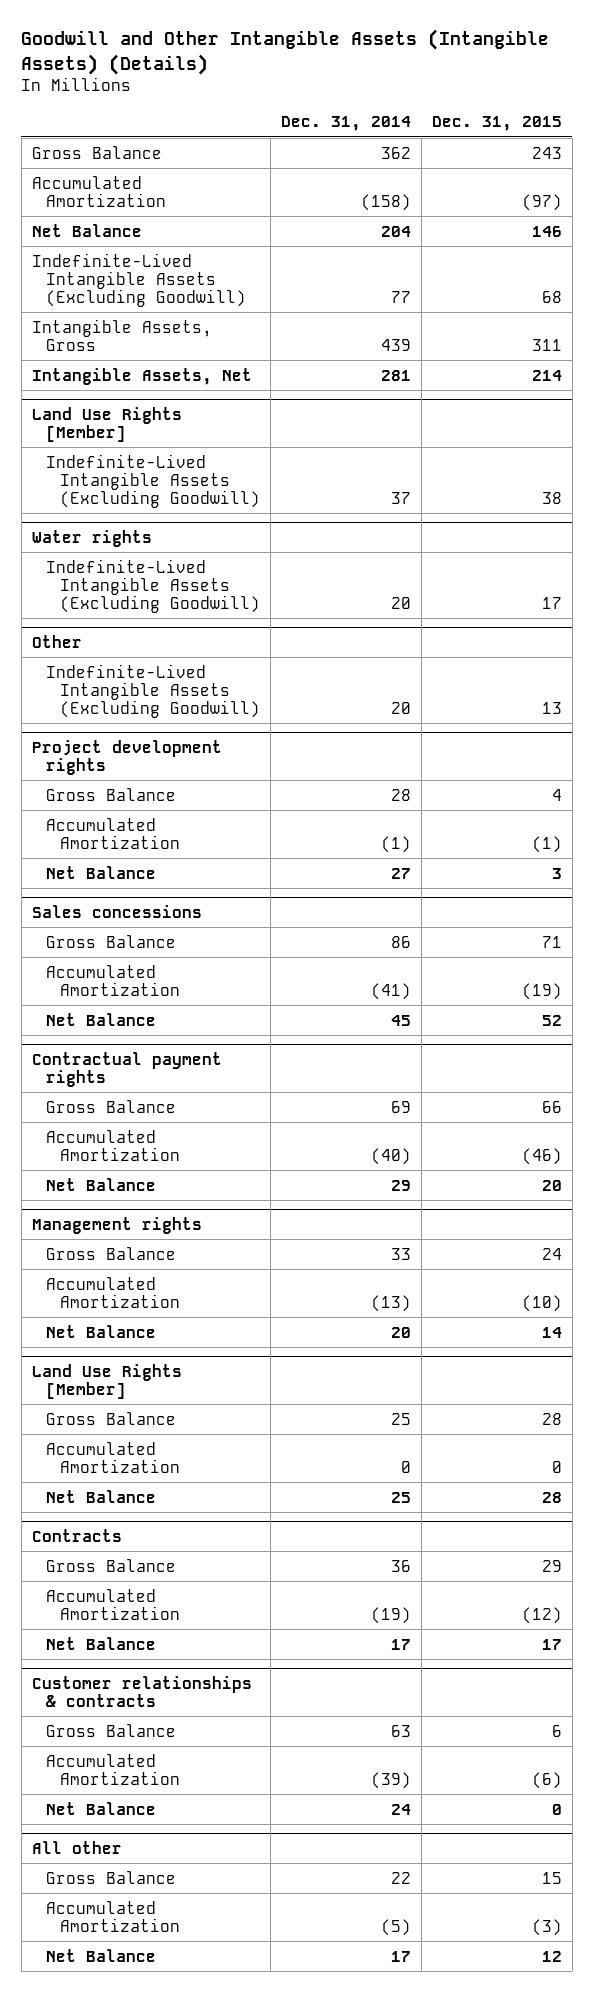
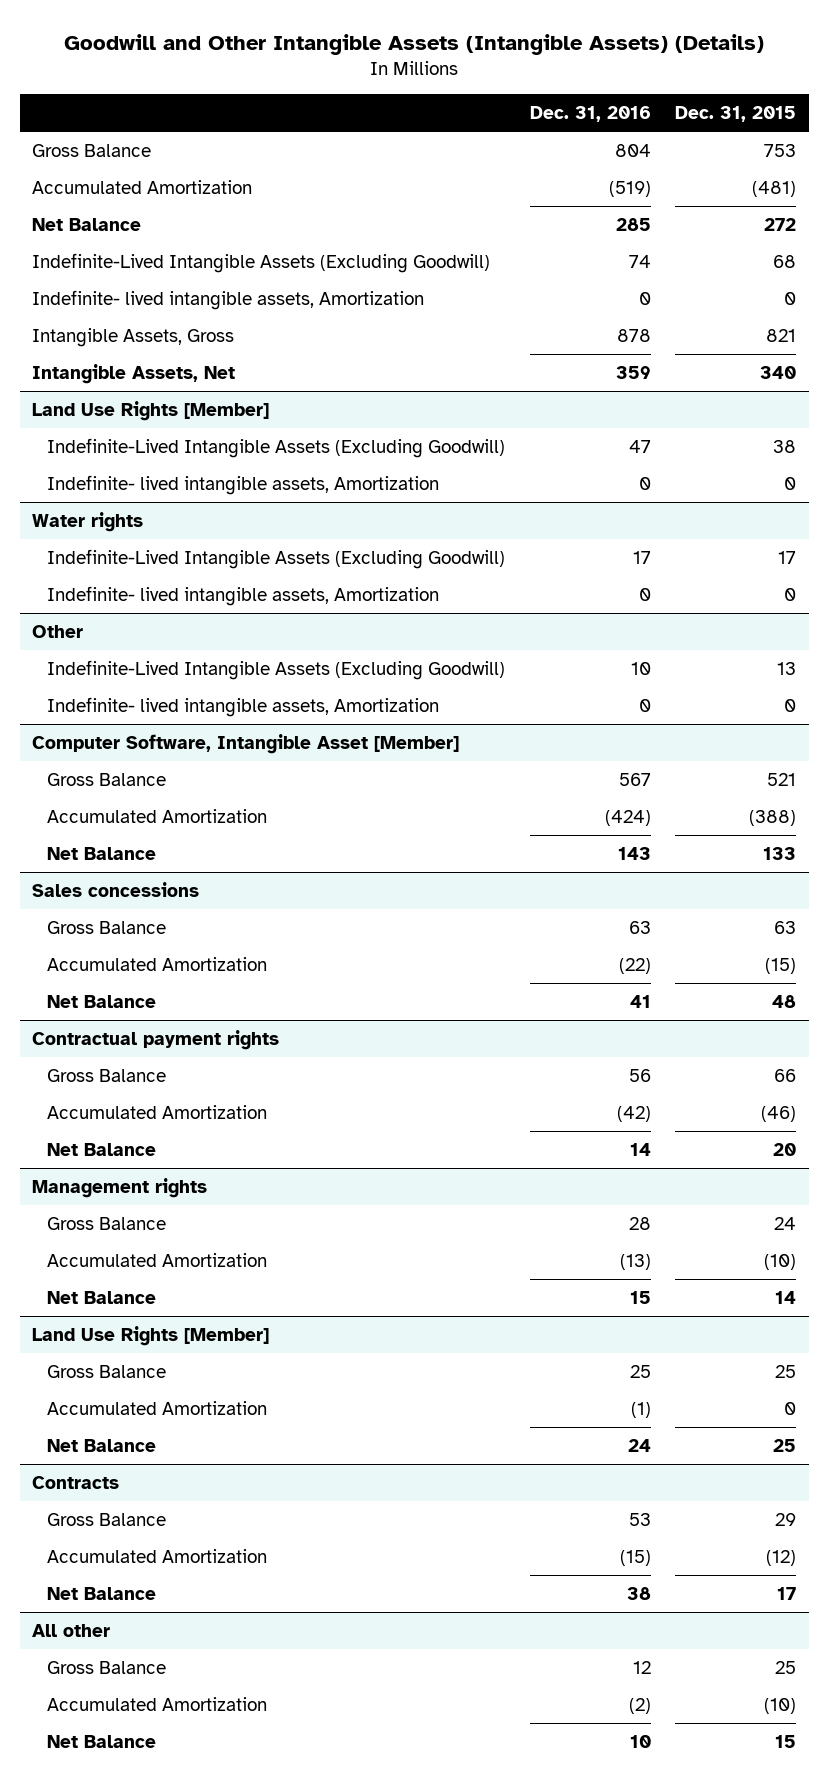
[280,116,411,132] Dec. 31, 2014 -> none
none -> [529,106,651,123] Dec. 31, 2016
[531,146,562,159] 243 -> [764,143,797,157] 753
[521,193,562,211] (97) -> [752,180,797,197] (481)
[531,225,562,237] 146 -> [764,217,797,231] 272
none -> [32,289,425,310] Indefinite- lived intangible assets, Amortization
[531,338,562,351] 311 -> [766,328,797,342] 821
[531,369,562,381] 214 -> [760,365,797,379] 340
none -> [46,474,439,495] Indefinite- lived intangible assets, Amortization
none -> [46,585,439,606] Indefinite- lived intangible assets, Amortization
[31,739,222,775] Project development rights -> none
none -> [46,696,439,717] Indefinite- lived intangible assets, Amortization
none -> [32,733,460,754] Computer Software, Intangible Asset [Member]
[551,788,562,801] 4 -> [767,772,797,786] 521
[531,835,562,853] (1) -> [749,809,797,826] (388)
[551,867,562,879] 3 -> [763,846,797,860] 133
[541,935,562,948] 71 -> [774,920,797,934] 63
[521,982,562,1000] (19) -> [765,957,797,974] (15)
[541,1014,562,1026] 52 -> [772,994,797,1008] 48
[541,1412,562,1425] 28 -> [775,1364,797,1378] 25
[541,1491,562,1503] 28 -> [773,1438,797,1452] 25
[31,1675,252,1707] Customer relationships & contracts -> none
[45,1723,176,1737] Gross Balance -> none
[45,1753,181,1785] Accumulated Amortization -> none
[45,1801,156,1815] Net Balance -> none
[541,1871,562,1884] 15 -> [775,1660,797,1674] 25
[531,1918,562,1936] (3) -> [764,1697,797,1714] (10)
[541,1950,562,1962] 12 -> [775,1734,797,1748] 15

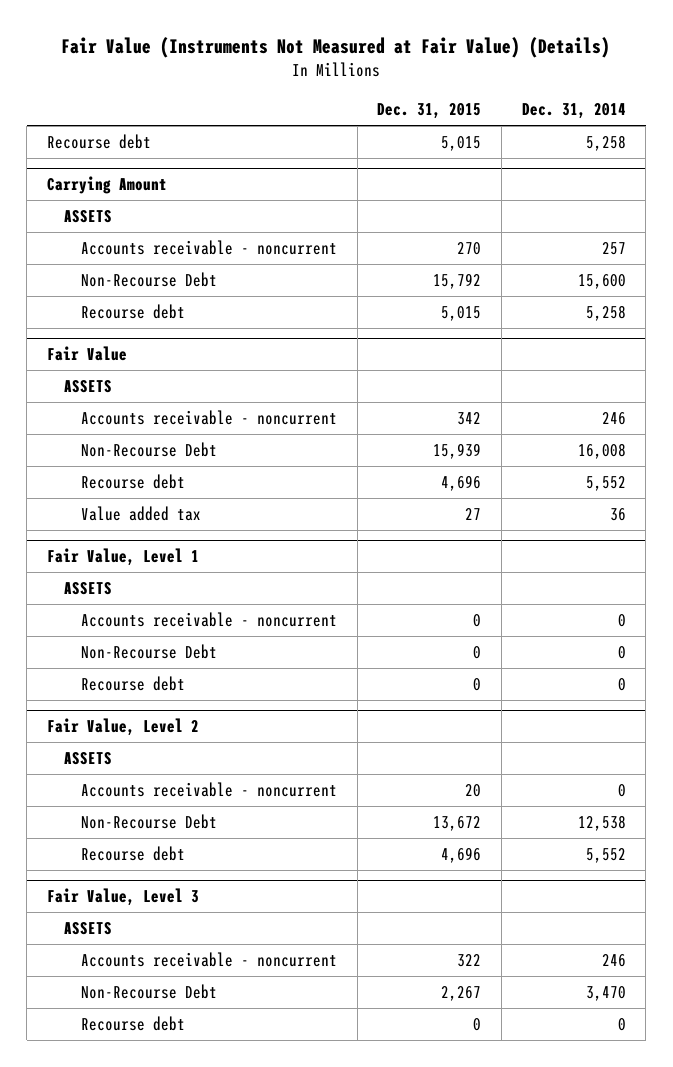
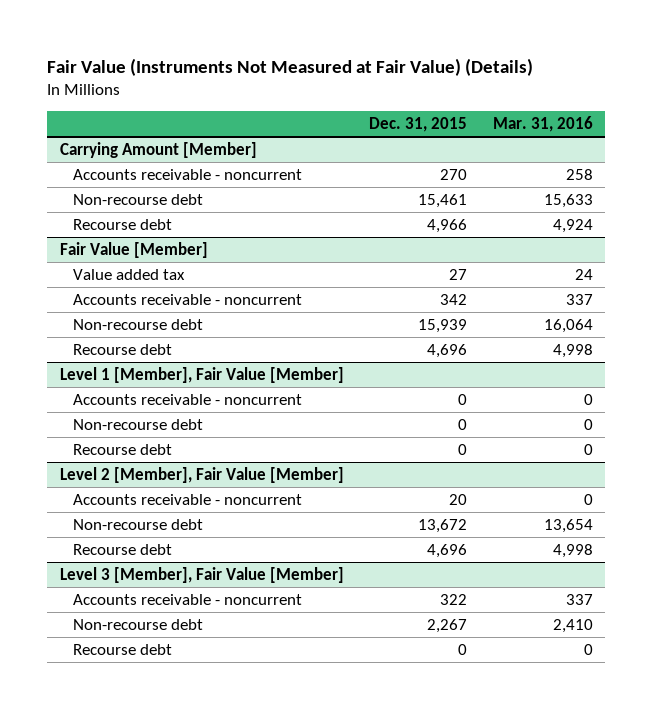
[521,103,626,120] Dec. 31, 2014 -> none
none -> [492,116,593,133] Mar. 31, 2016
[47,133,152,149] Recourse debt -> none
[64,209,113,223] ASSETS -> none
[47,175,168,194] Carrying Amount -> [59,141,257,158] Carrying Amount [Member]
[64,379,113,393] ASSETS -> none
[81,271,218,287] Non-Recourse Debt -> [72,193,203,205] Non-recourse debt
[433,272,482,289] 15,792 -> [418,193,468,208] 15,461
[441,305,482,321] 5,015 -> [427,218,468,233] 4,966
[47,345,128,361] Fair Value -> [59,241,208,258] Fair Value [Member]
none -> [72,268,185,280] Value added tax
[81,441,218,457] Non-Recourse Debt -> [72,318,203,330] Non-recourse debt
[81,505,202,521] Value added tax -> none
[64,581,113,595] ASSETS -> none
[47,547,200,566] Fair Value, Level 1 -> [59,366,344,383] Level 1 [Member], Fair Value [Member]
[81,643,218,659] Non-Recourse Debt -> [72,418,203,430] Non-recourse debt
[64,751,113,765] ASSETS -> none
[47,717,200,736] Fair Value, Level 2 -> [59,466,344,483] Level 2 [Member], Fair Value [Member]
[81,813,218,829] Non-Recourse Debt -> [72,518,203,530] Non-recourse debt
[64,921,113,935] ASSETS -> none
[47,887,200,906] Fair Value, Level 3 -> [59,566,344,583] Level 3 [Member], Fair Value [Member]
[81,983,218,999] Non-Recourse Debt -> [72,618,203,630] Non-recourse debt

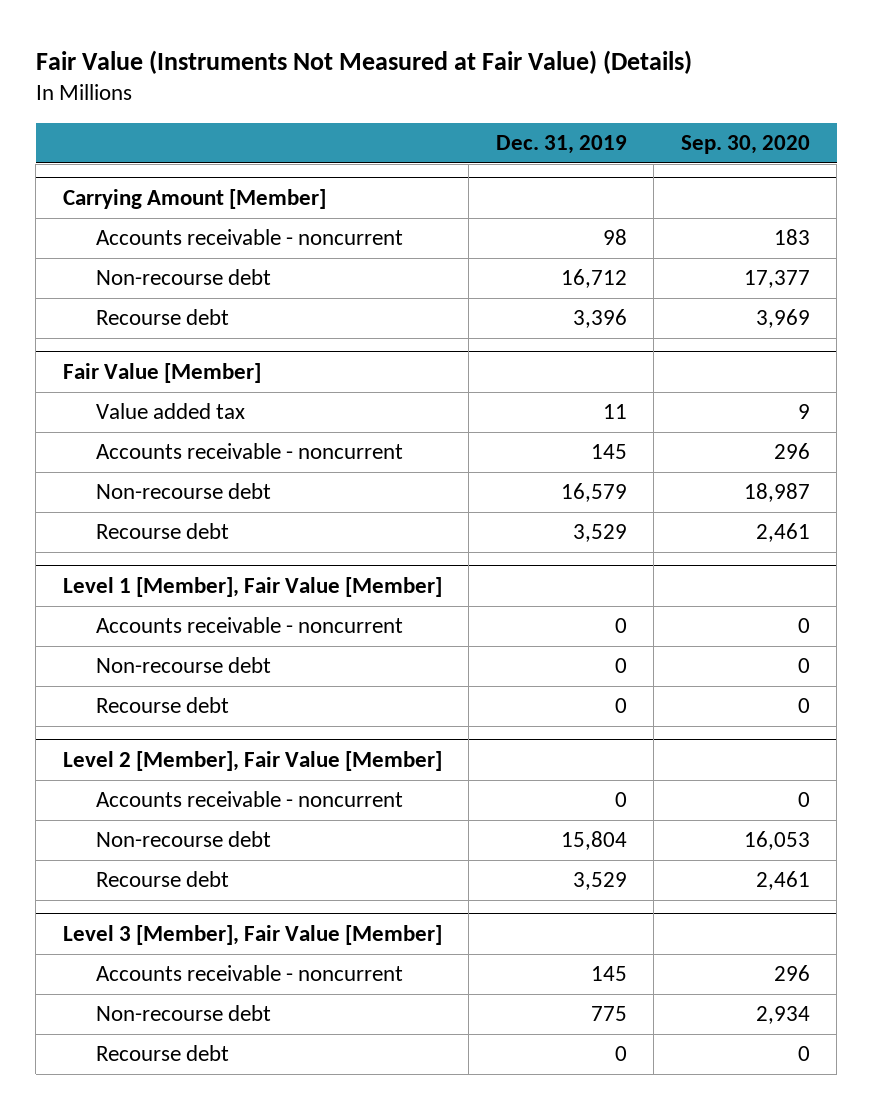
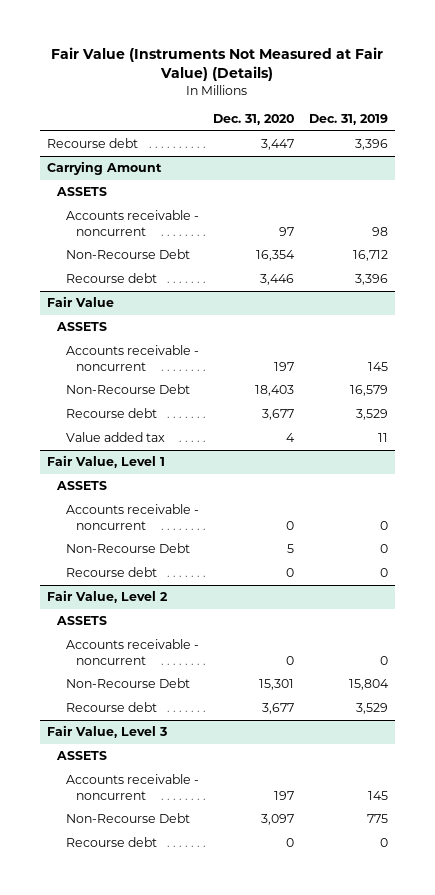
[680,135,810,155] Sep. 30, 2020 -> none
none -> [213,114,295,126] Dec. 31, 2020
none -> [47,138,139,149] Recourse debt
[62,189,326,210] Carrying Amount [Member] -> [47,161,163,176] Carrying Amount
none -> [55,187,107,197] ASSETS
[96,269,272,286] Non-recourse debt -> [66,249,191,260] Non-Recourse Debt
[96,403,246,420] Value added tax -> none
[62,363,261,384] Fair Value [Member] -> [47,296,115,308] Fair Value
none -> [55,322,107,332] ASSETS
[96,483,272,500] Non-recourse debt -> [66,384,191,395] Non-Recourse Debt
none -> [66,432,166,443] Value added tax
[62,577,442,598] Level 1 [Member], Fair Value [Member] -> [47,455,166,469] Fair Value, Level 1
none -> [55,481,107,491] ASSETS
[96,657,272,674] Non-recourse debt -> [66,543,191,554] Non-Recourse Debt
[62,751,442,772] Level 2 [Member], Fair Value [Member] -> [47,590,169,604] Fair Value, Level 2
none -> [55,616,107,626] ASSETS
[96,831,272,848] Non-recourse debt -> [66,678,191,689] Non-Recourse Debt
[62,925,442,946] Level 3 [Member], Fair Value [Member] -> [47,725,168,739] Fair Value, Level 3
none -> [55,751,107,761] ASSETS
[96,1005,272,1022] Non-recourse debt -> [66,813,191,824] Non-Recourse Debt

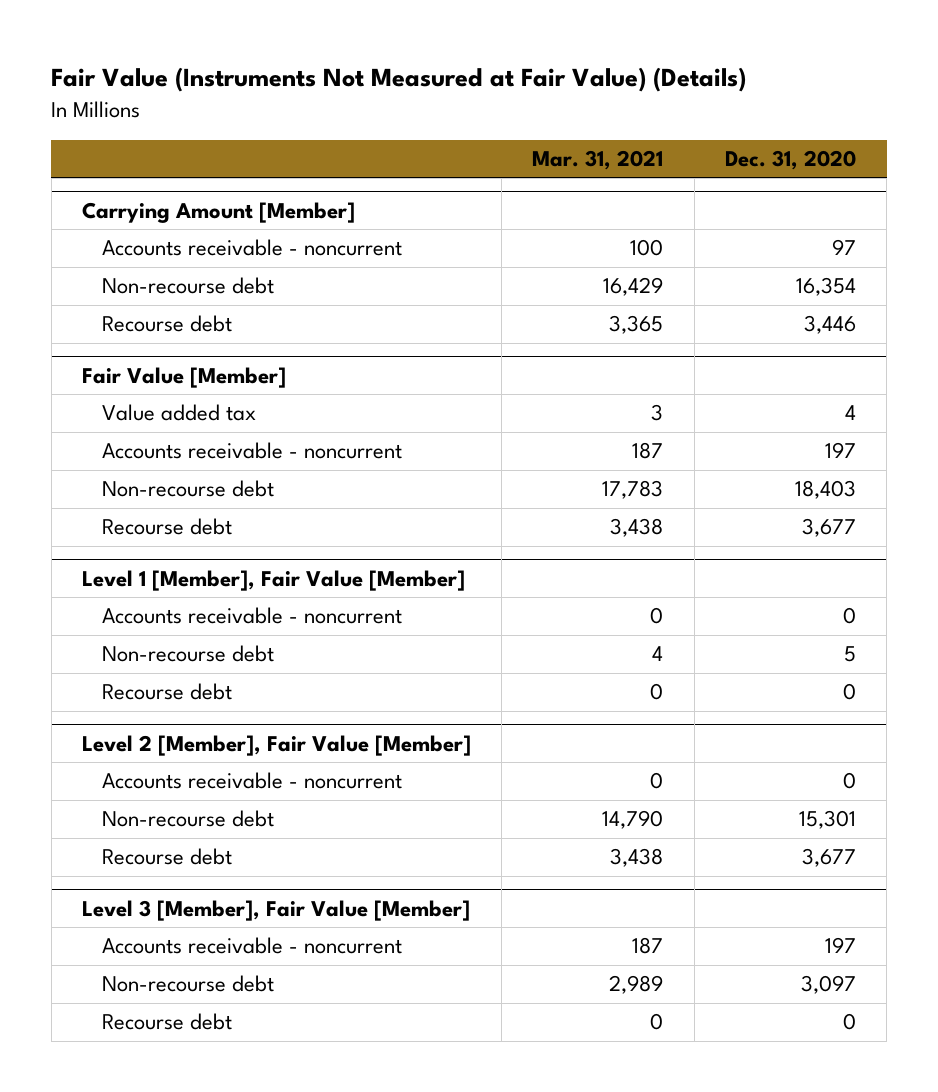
[308,114,388,126] Dec. 31, 2019 -> none
none -> [532,150,664,171] Mar. 31, 2021
[47,138,139,149] Recourse debt -> none
[55,187,107,197] ASSETS -> none
[47,161,163,176] Carrying Amount -> [81,201,355,223] Carrying Amount [Member]
[66,249,191,260] Non-Recourse Debt -> [102,277,275,295] Non-recourse debt
[55,322,107,332] ASSETS -> none
[47,296,115,308] Fair Value -> [81,366,286,388] Fair Value [Member]
none -> [102,404,257,422] Value added tax
[66,384,191,395] Non-Recourse Debt -> [102,480,275,498] Non-recourse debt
[66,432,166,443] Value added tax -> none
[55,481,107,491] ASSETS -> none
[47,455,166,469] Fair Value, Level 1 -> [81,569,465,591] Level 1 [Member], Fair Value [Member]
[66,543,191,554] Non-Recourse Debt -> [102,645,275,663] Non-recourse debt
[55,616,107,626] ASSETS -> none
[47,590,169,604] Fair Value, Level 2 -> [81,734,471,756] Level 2 [Member], Fair Value [Member]
[66,678,191,689] Non-Recourse Debt -> [102,810,275,828] Non-recourse debt
[55,751,107,761] ASSETS -> none
[47,725,168,739] Fair Value, Level 3 -> [81,899,470,921] Level 3 [Member], Fair Value [Member]
[66,813,191,824] Non-Recourse Debt -> [102,975,275,993] Non-recourse debt

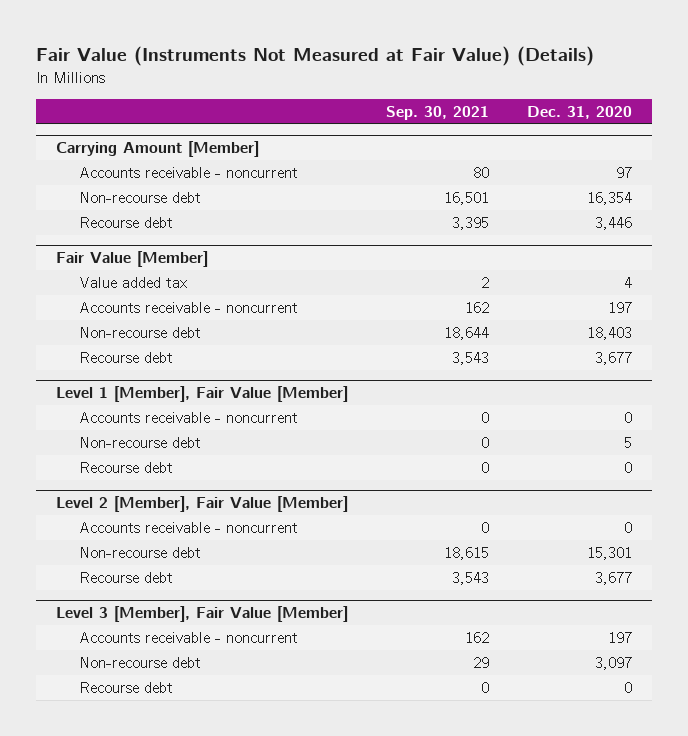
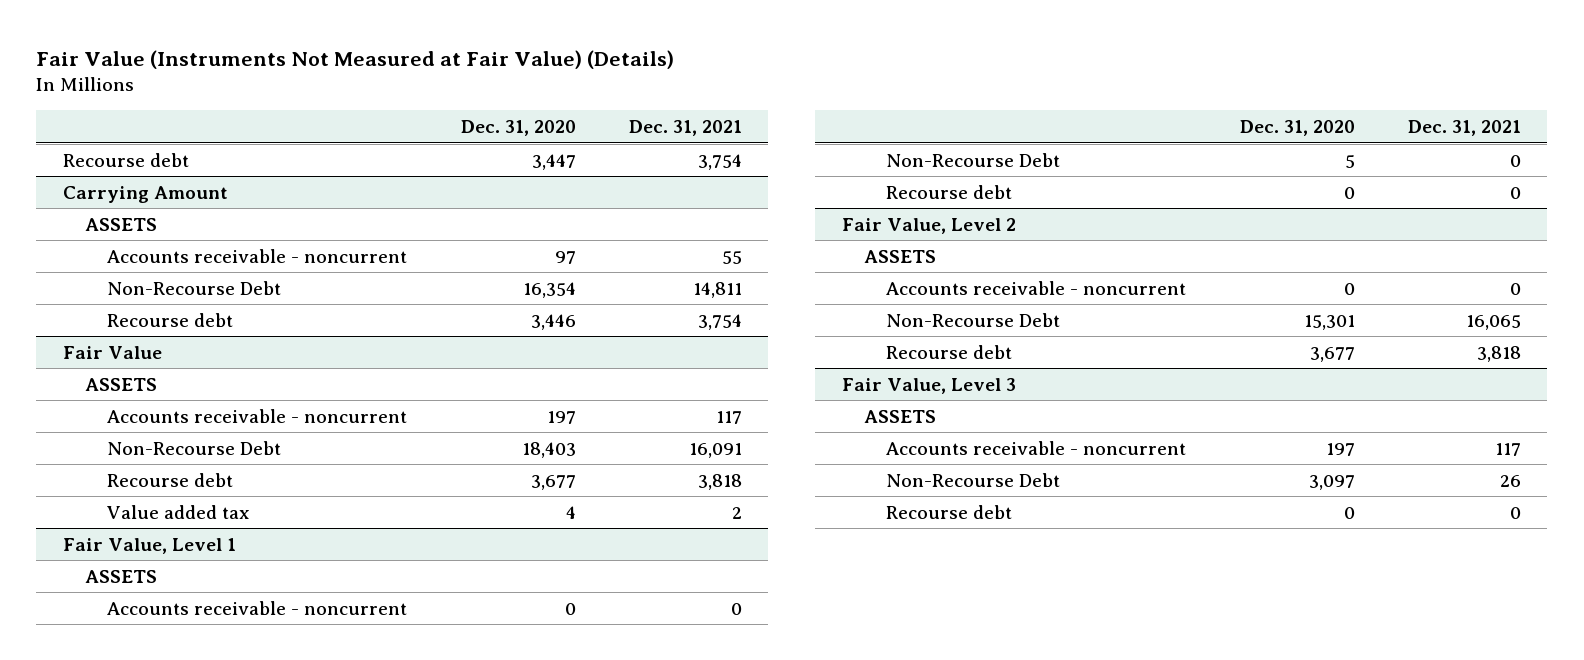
[385,106,489,121] Sep. 30, 2021 -> none
none -> [628,119,742,136] Dec. 31, 2021
none -> [63,152,190,167] Recourse debt
[55,140,259,157] Carrying Amount [Member] -> [63,185,229,203] Carrying Amount
none -> [85,217,158,231] ASSETS
[78,191,201,203] Non-recourse debt -> [107,280,282,295] Non-Recourse Debt
[78,276,187,288] Value added tax -> none
[55,250,208,267] Fair Value [Member] -> [63,345,163,359] Fair Value
none -> [85,377,158,391] ASSETS
[78,326,201,338] Non-recourse debt -> [107,440,282,455] Non-Recourse Debt
none -> [107,504,251,519] Value added tax
[55,385,348,402] Level 1 [Member], Fair Value [Member] -> [63,537,237,554] Fair Value, Level 1
none -> [85,569,158,583] ASSETS
[78,436,201,448] Non-recourse debt -> [886,152,1061,167] Non-Recourse Debt
[55,495,348,512] Level 2 [Member], Fair Value [Member] -> [842,217,1017,234] Fair Value, Level 2
none -> [864,249,937,263] ASSETS
[78,546,201,558] Non-recourse debt -> [886,312,1061,327] Non-Recourse Debt
[55,605,348,622] Level 3 [Member], Fair Value [Member] -> [842,377,1017,394] Fair Value, Level 3
none -> [864,409,937,423] ASSETS
[78,656,201,668] Non-recourse debt -> [886,472,1061,487] Non-Recourse Debt

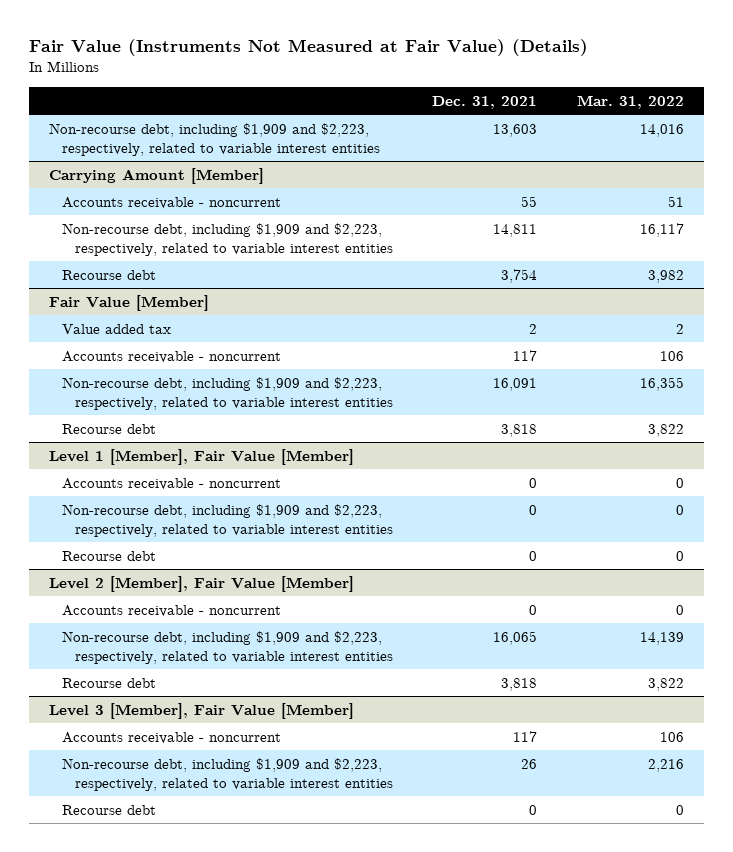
[460,119,576,136] Dec. 31, 2020 -> none
none -> [577,94,685,109] Mar. 31, 2022
[63,152,190,167] Recourse debt -> none
[85,217,158,231] ASSETS -> none
none -> [48,122,380,156] Non-recourse debt, including $1,909 and $2,223, respectively, related to variable interest entities
[63,185,229,203] Carrying Amount -> [48,167,264,184] Carrying Amount [Member]
[107,280,282,295] Non-Recourse Debt -> [61,222,393,256] Non-recourse debt, including $1,909 and $2,223, respectively, related to variable interest entities
[85,377,158,391] ASSETS -> none
[63,345,163,359] Fair Value -> [48,294,209,311] Fair Value [Member]
none -> [61,323,171,334] Value added tax
[107,440,282,455] Non-Recourse Debt -> [61,376,393,410] Non-recourse debt, including $1,909 and $2,223, respectively, related to variable interest entities
[107,504,251,519] Value added tax -> none
[85,569,158,583] ASSETS -> none
[63,537,237,554] Fair Value, Level 1 -> [48,448,354,465] Level 1 [Member], Fair Value [Member]
[886,152,1061,167] Non-Recourse Debt -> none
none -> [61,503,393,537] Non-recourse debt, including $1,909 and $2,223, respectively, related to variable interest entities
[864,249,937,263] ASSETS -> none
[842,217,1017,234] Fair Value, Level 2 -> [48,575,354,592] Level 2 [Member], Fair Value [Member]
[886,312,1061,327] Non-Recourse Debt -> [61,630,393,664] Non-recourse debt, including $1,909 and $2,223, respectively, related to variable interest entities
[864,409,937,423] ASSETS -> none
[842,377,1017,394] Fair Value, Level 3 -> [48,702,354,719] Level 3 [Member], Fair Value [Member]
[886,472,1061,487] Non-Recourse Debt -> none
none -> [61,757,393,791] Non-recourse debt, including $1,909 and $2,223, respectively, related to variable interest entities

